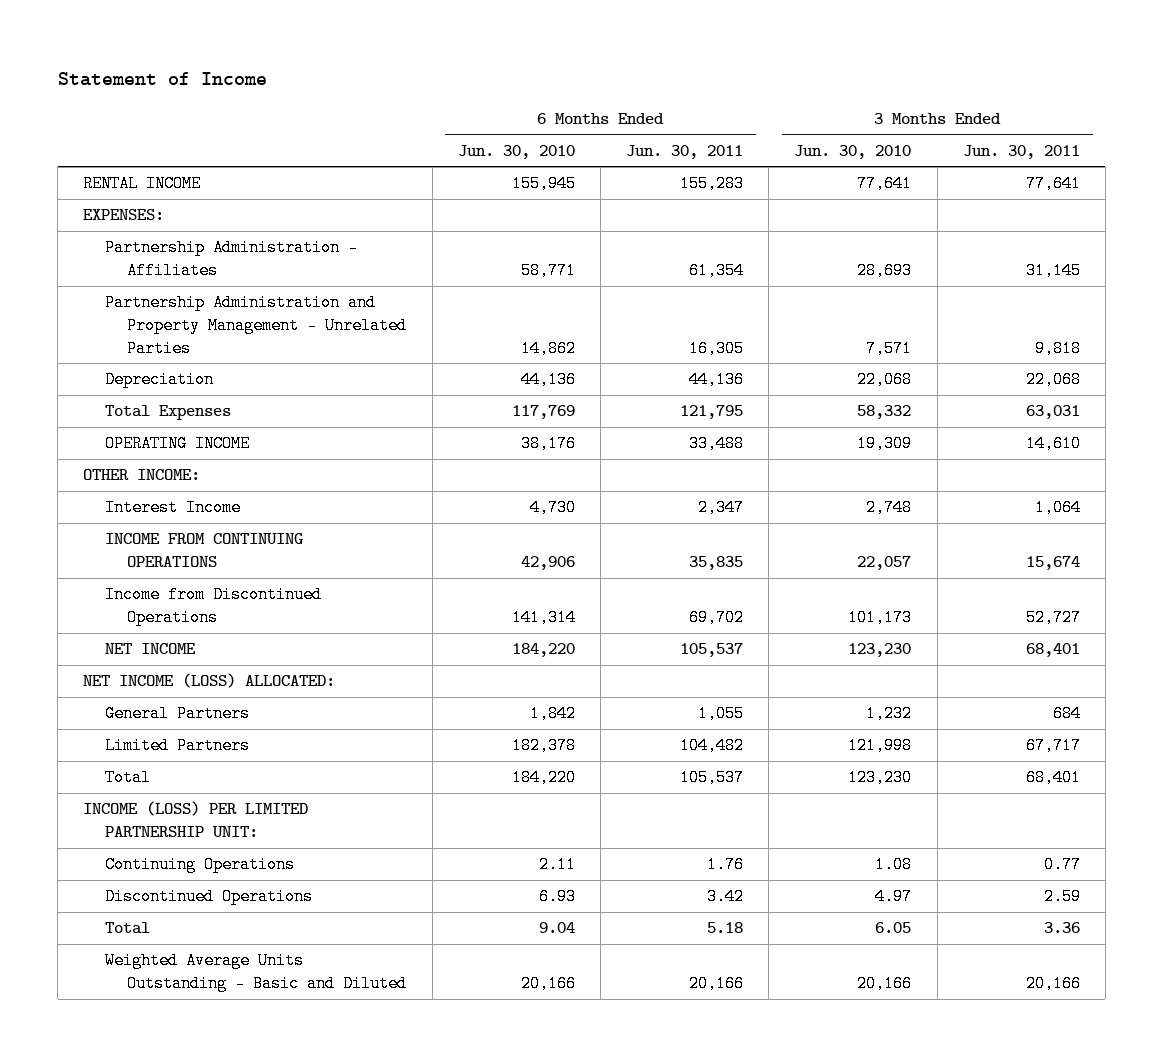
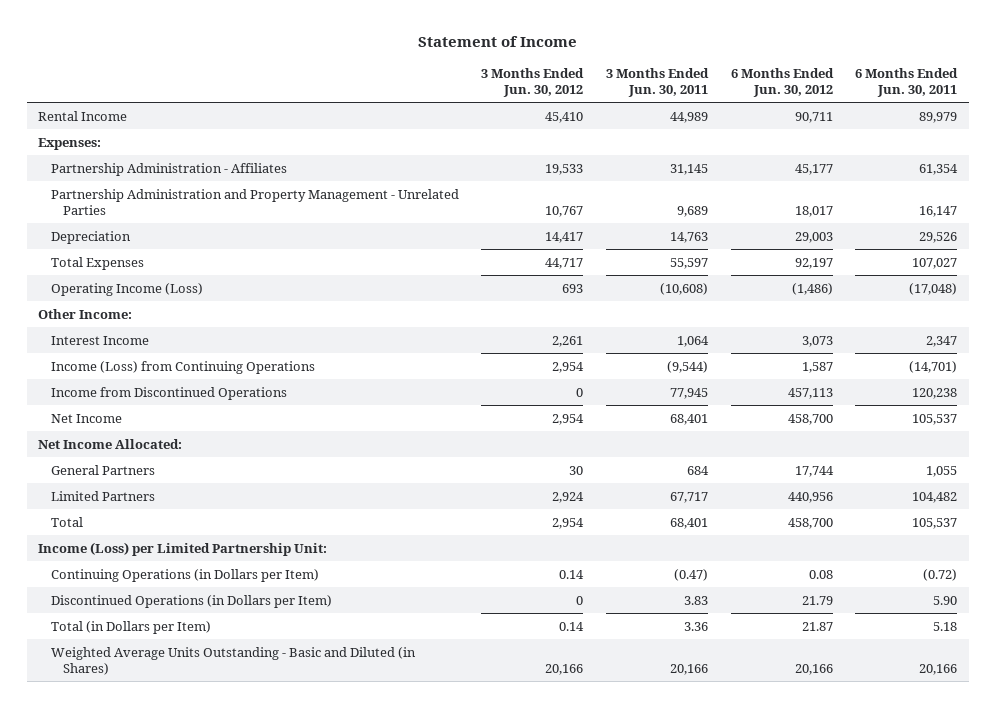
[457,144,575,159] Jun. 30, 2010 -> none
[794,144,912,159] Jun. 30, 2010 -> none
none -> [481,68,585,97] 3 Months Ended Jun. 30, 2012
none -> [730,68,834,97] 6 Months Ended Jun. 30, 2012
[83,175,202,193] RENTAL INCOME -> [38,110,128,121] Rental Income
[680,175,745,193] 155,283 -> [919,111,958,123] 89,979
[1025,175,1081,193] 77,641 -> [670,111,709,123] 44,989
[83,209,165,221] EXPENSES: -> [38,137,102,150] Expenses:
[689,339,745,357] 16,305 -> [919,205,958,217] 16,147
[1034,339,1081,357] 9,818 -> [677,205,709,217] 9,689
[689,371,745,389] 44,136 -> [919,231,958,243] 29,526
[1025,371,1081,389] 22,068 -> [670,231,709,243] 14,763
[680,405,744,420] 121,795 -> [912,257,958,269] 107,027
[1025,405,1080,420] 63,031 -> [670,257,709,269] 55,597
[105,435,251,453] OPERATING INCOME -> [50,282,203,296] Operating Income (Loss)
[689,435,745,453] 33,488 -> [909,282,958,295] (17,048)
[1025,435,1081,453] 14,610 -> [660,282,709,295] (10,608)
[83,469,201,481] OTHER INCOME: -> [38,308,133,319] Other Income:
[105,533,304,568] INCOME FROM CONTINUING OPERATIONS -> [50,360,315,374] Income (Loss) from Continuing Operations
[689,556,744,571] 35,835 -> [909,360,958,373] (14,701)
[1025,556,1080,571] 15,674 -> [667,360,709,373] (9,544)
[689,609,745,627] 69,702 -> [912,387,958,399] 120,238
[1025,609,1081,627] 52,727 -> [670,387,709,399] 77,945
[105,643,197,655] NET INCOME -> [50,413,122,423] Net Income
[83,673,336,689] NET INCOME (LOSS) ALLOCATED: -> [38,438,183,449] Net Income Allocated:
[83,801,309,838] INCOME (LOSS) PER LIMITED PARTNERSHIP UNIT: -> [38,541,328,556] Income (Loss) per Limited Partnership Unit:
[105,856,296,874] Continuing Operations -> [50,568,319,582] Continuing Operations (in Dollars per Item)
[707,856,745,874] 1.76 -> [923,568,958,581] (0.72)
[1043,856,1081,874] 0.77 -> [674,568,709,581] (0.47)
[105,888,314,906] Discontinued Operations -> [50,594,332,608] Discontinued Operations (in Dollars per Item)
[707,888,745,906] 3.42 -> [933,595,958,605] 5.90
[1043,888,1081,906] 2.59 -> [684,595,709,605] 3.83
[105,922,151,935] Total -> [50,620,211,634] Total (in Dollars per Item)
[105,952,408,993] Weighted Average Units Outstanding - Basic and Diluted -> [50,646,416,675] Weighted Average Units Outstanding - Basic and Diluted (in Shares)

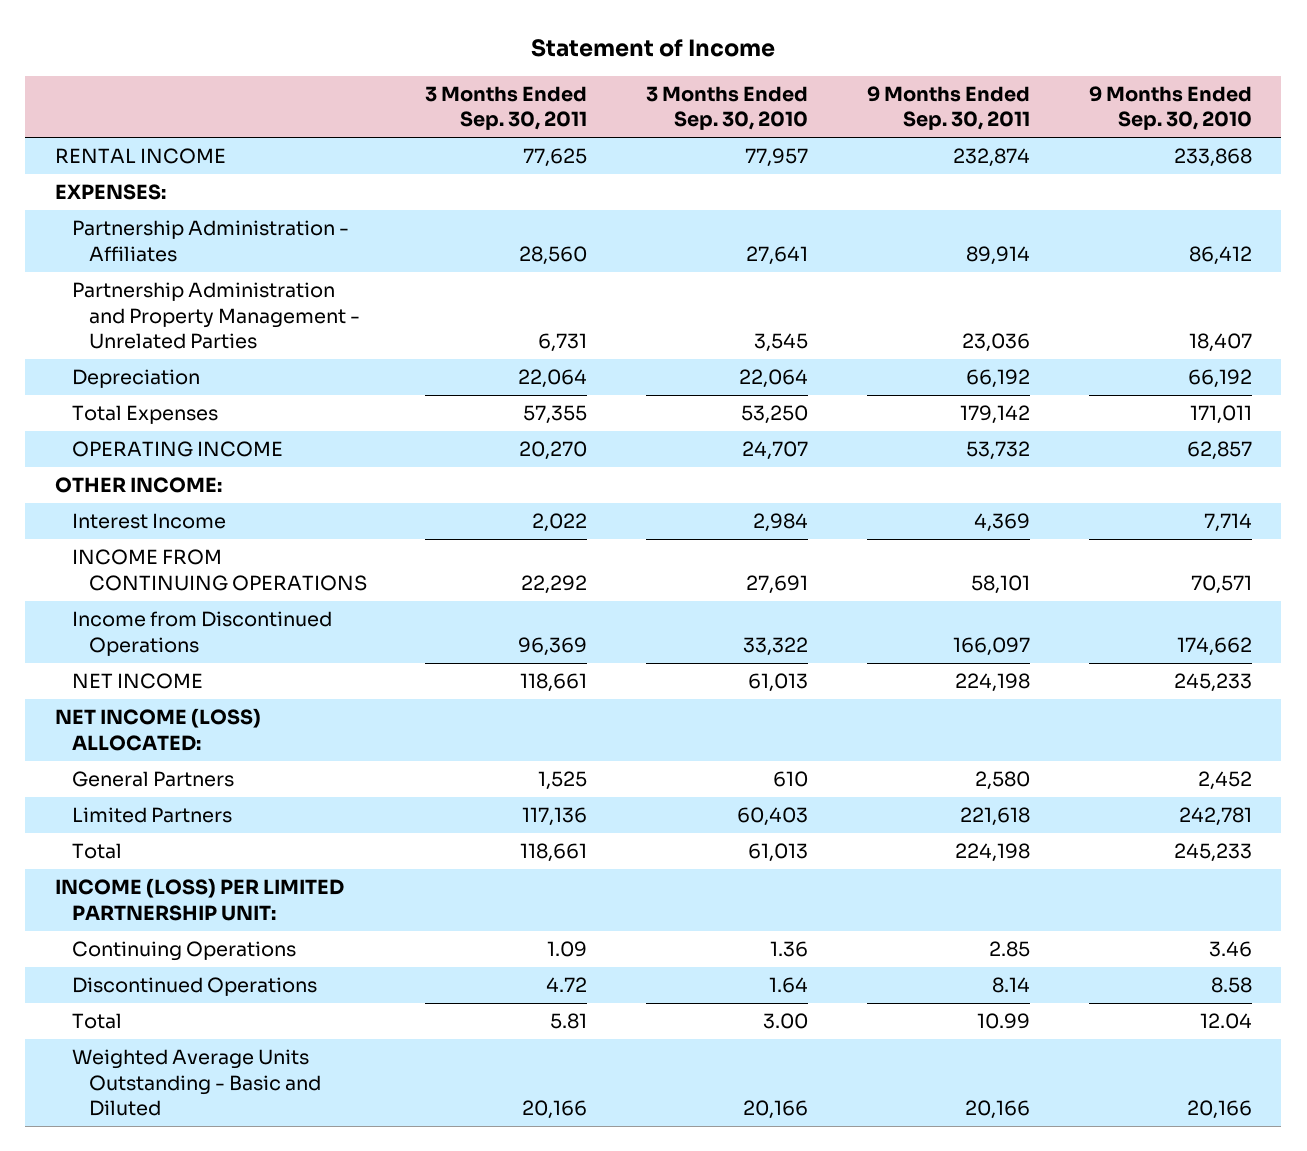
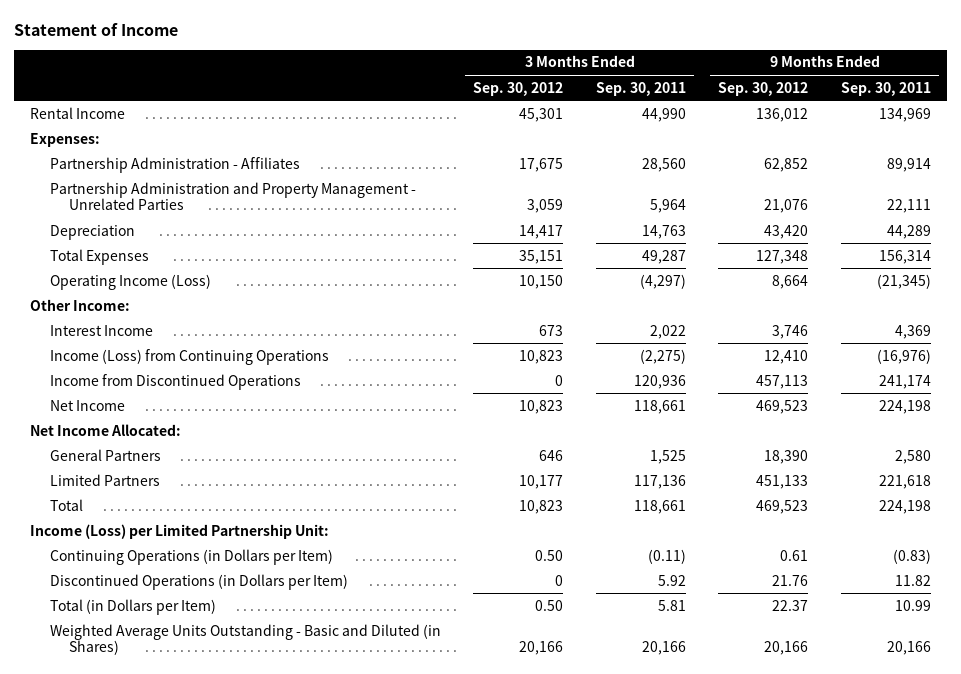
[646,85,809,131] 3 Months Ended Sep. 30, 2010 -> none
[1089,85,1253,131] 9 Months Ended Sep. 30, 2010 -> none
none -> [473,81,564,96] Sep. 30, 2012
none -> [718,81,809,96] Sep. 30, 2012
[54,148,226,165] RENTAL INCOME -> [30,106,126,119] Rental Income
[523,148,588,168] 77,625 -> [641,107,686,122] 44,990
[953,148,1031,168] 232,874 -> [878,107,931,122] 134,969
[54,184,166,201] EXPENSES: -> [30,132,101,147] Expenses:
[538,333,588,353] 6,731 -> [649,199,686,214] 5,964
[962,333,1031,353] 23,036 -> [886,199,931,214] 22,111
[518,369,588,389] 22,064 -> [641,224,686,239] 14,763
[966,369,1031,389] 66,192 -> [886,224,931,239] 44,289
[523,405,588,425] 57,355 -> [641,249,686,264] 49,287
[960,405,1031,425] 179,142 -> [878,249,931,264] 156,314
[71,441,283,458] OPERATING INCOME -> [49,273,211,290] Operating Income (Loss)
[519,441,588,461] 20,270 -> [639,273,686,289] (4,297)
[966,441,1031,461] 53,732 -> [876,273,931,289] (21,345)
[54,477,222,494] OTHER INCOME: -> [30,298,131,311] Other Income:
[71,549,367,591] INCOME FROM CONTINUING OPERATIONS -> [49,348,329,365] Income (Loss) from Continuing Operations
[521,574,588,594] 22,292 -> [639,348,686,364] (2,275)
[971,574,1031,594] 58,101 -> [876,348,931,364] (16,976)
[518,636,588,656] 96,369 -> [633,374,686,389] 120,936
[953,636,1031,656] 166,097 -> [878,374,931,389] 241,174
[71,673,203,690] NET INCOME -> [49,399,125,411] Net Income
[54,708,261,751] NET INCOME (LOSS) ALLOCATED: -> [30,423,182,436] Net Income Allocated:
[54,878,344,921] INCOME (LOSS) PER LIMITED PARTNERSHIP UNIT: -> [30,523,330,539] Income (Loss) per Limited Partnership Unit:
[71,941,296,962] Continuing Operations -> [49,548,333,565] Continuing Operations (in Dollars per Item)
[547,941,588,958] 1.09 -> [647,548,686,564] (0.11)
[989,941,1031,958] 2.85 -> [892,548,931,564] (0.83)
[71,977,317,997] Discontinued Operations -> [49,573,348,590] Discontinued Operations (in Dollars per Item)
[546,977,588,993] 4.72 -> [657,574,686,586] 5.92
[992,977,1031,994] 8.14 -> [894,574,931,586] 11.82
[71,1013,122,1030] Total -> [49,598,216,615] Total (in Dollars per Item)
[71,1049,321,1117] Weighted Average Units Outstanding - Basic and Diluted -> [49,623,441,656] Weighted Average Units Outstanding - Basic and Diluted (in Shares)

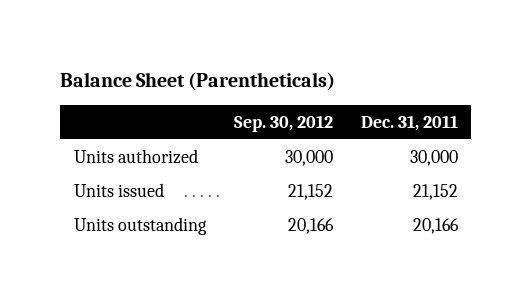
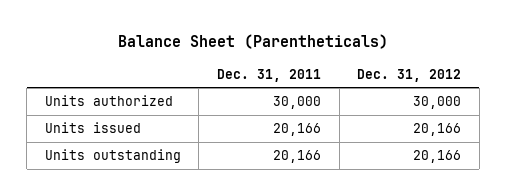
[233,114,333,132] Sep. 30, 2012 -> none
none -> [357,68,462,82] Dec. 31, 2012
[412,183,458,200] 21,152 -> [272,123,321,137] 20,166

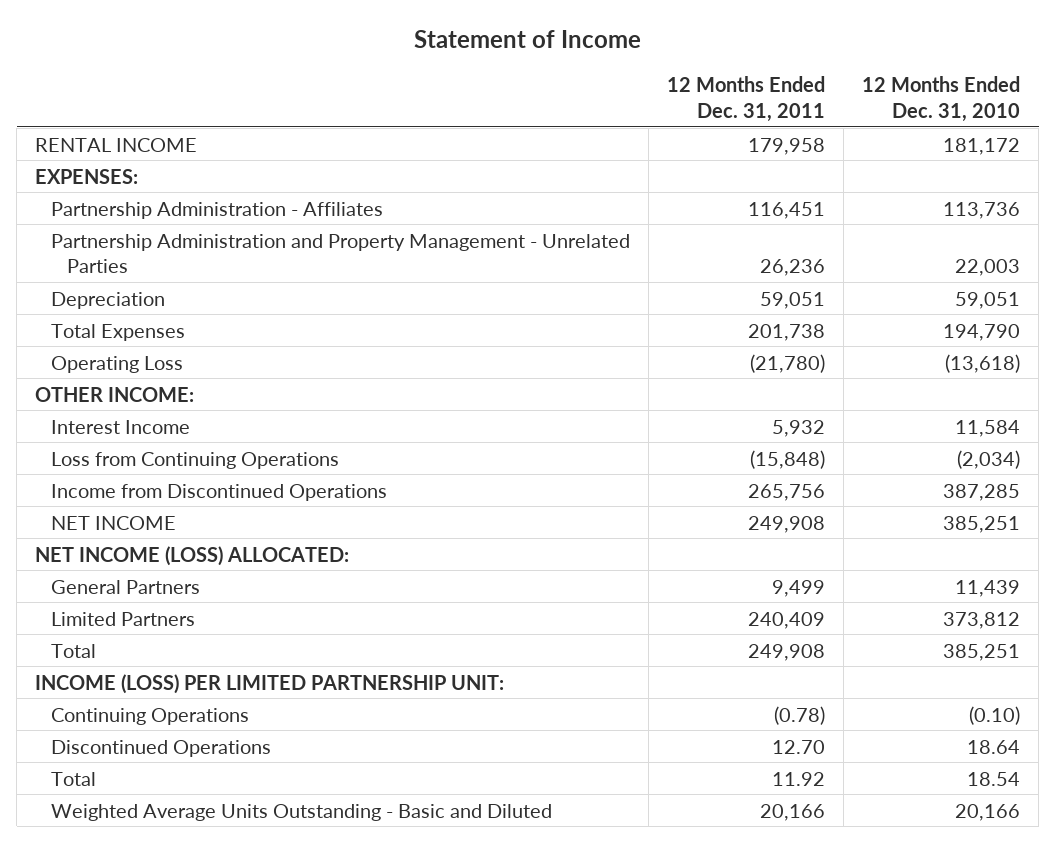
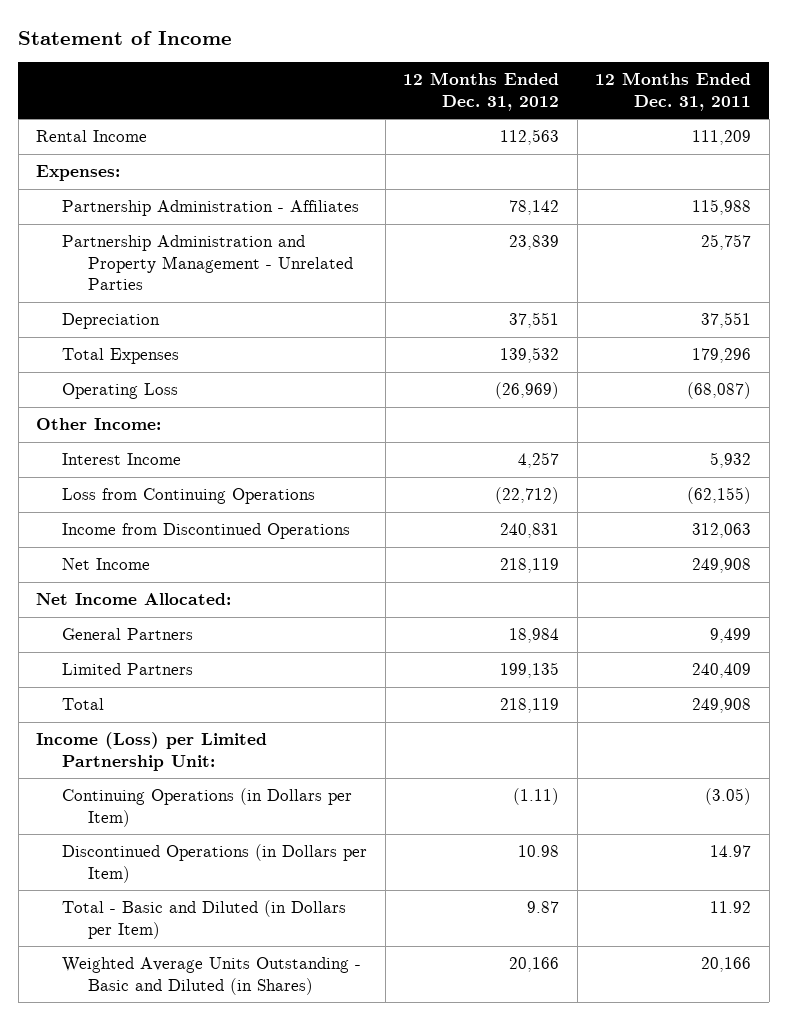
[862,75,1021,122] 12 Months Ended Dec. 31, 2010 -> none
none -> [403,72,560,111] 12 Months Ended Dec. 31, 2012
[35,137,198,152] RENTAL INCOME -> [36,130,148,143] Rental Income
[748,137,826,155] 179,958 -> [692,130,752,146] 111,209
[35,168,139,184] EXPENSES: -> [36,165,121,182] Expenses:
[748,201,826,219] 116,451 -> [692,199,752,216] 115,988
[760,259,826,277] 26,236 -> [701,234,752,251] 25,757
[760,291,826,309] 59,051 -> [701,312,752,329] 37,551
[748,323,826,341] 201,738 -> [692,348,752,364] 179,296
[750,353,826,373] (21,780) -> [687,382,752,400] (68,087)
[35,386,195,402] OTHER INCOME: -> [36,418,162,431] Other Income:
[750,449,826,469] (15,848) -> [687,487,752,505] (62,155)
[748,483,826,501] 265,756 -> [692,523,752,539] 312,063
[51,515,177,530] NET INCOME -> [62,558,151,571] Net Income
[35,545,350,566] NET INCOME (LOSS) ALLOCATED: -> [36,593,232,606] Net Income Allocated:
[35,673,505,694] INCOME (LOSS) PER LIMITED PARTNERSHIP UNIT: -> [36,732,268,771] Income (Loss) per Limited Partnership Unit:
[51,707,250,725] Continuing Operations -> [62,788,353,827] Continuing Operations (in Dollars per Item)
[774,705,826,725] (0.78) -> [705,788,752,806] (3.05)
[51,739,272,757] Discontinued Operations -> [62,844,368,883] Discontinued Operations (in Dollars per Item)
[772,739,826,754] 12.70 -> [710,845,752,858] 14.97
[51,771,97,786] Total -> [62,900,347,939] Total - Basic and Diluted (in Dollars per Item)
[51,803,553,821] Weighted Average Units Outstanding - Basic and Diluted -> [62,957,362,995] Weighted Average Units Outstanding - Basic and Diluted (in Shares)

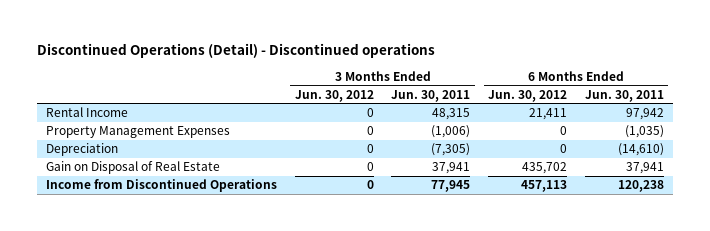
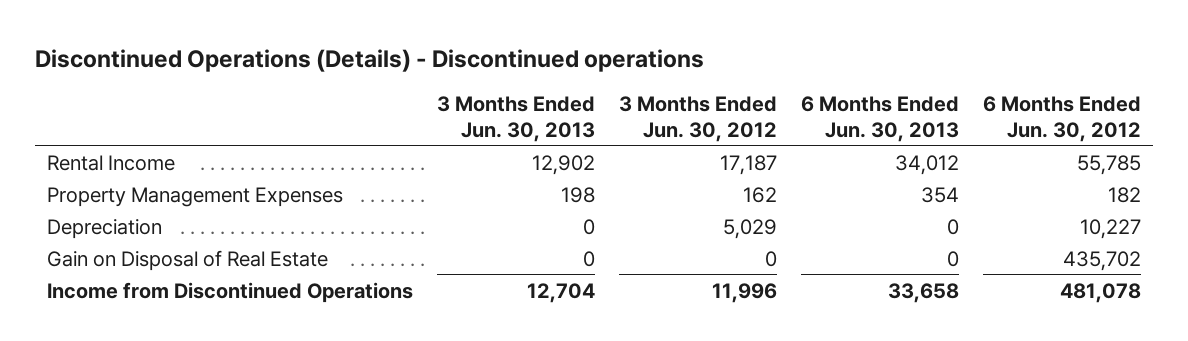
[37,43,436,59] Discontinued Operations (Detail) - Discontinued operations -> [35,49,705,73] Discontinued Operations (Details) - Discontinued operations
[391,89,471,102] Jun. 30, 2011 -> none
[584,89,664,102] Jun. 30, 2011 -> none
none -> [437,96,596,142] 3 Months Ended Jun. 30, 2013
none -> [801,96,960,142] 6 Months Ended Jun. 30, 2013
[366,108,374,118] 0 -> [720,154,778,175] 17,187
[529,108,568,121] 21,411 -> [1077,154,1142,175] 55,785
[366,126,374,136] 0 -> [743,186,778,203] 162
[560,126,568,136] 0 -> [1108,186,1142,203] 182
[366,144,374,154] 0 -> [723,218,778,239] 5,029
[560,144,568,154] 0 -> [1080,218,1142,239] 10,227
[366,180,374,190] 0 -> [712,282,778,303] 11,996
[521,180,568,193] 457,113 -> [1060,282,1142,303] 481,078

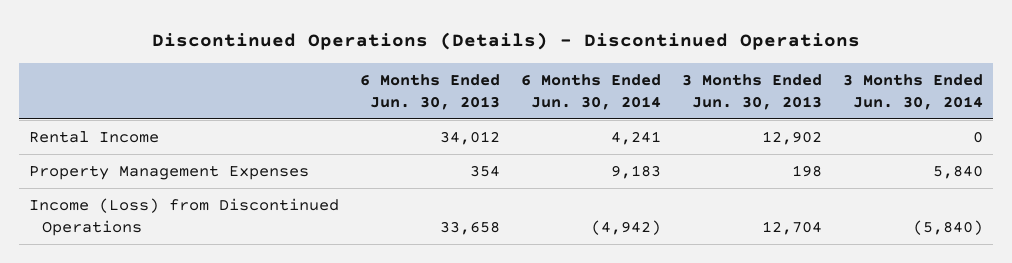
[35,49,705,73] Discontinued Operations (Details) - Discontinued operations -> [151,31,860,50] Discontinued Operations (Details) - Discontinued Operations
[619,96,778,142] 3 Months Ended Jun. 30, 2012 -> none
[983,96,1142,142] 6 Months Ended Jun. 30, 2012 -> none
none -> [520,73,661,110] 6 Months Ended Jun. 30, 2014
none -> [842,73,983,110] 3 Months Ended Jun. 30, 2014
[47,218,163,239] Depreciation -> none
[47,249,329,271] Gain on Disposal of Real Estate -> none
[47,281,414,303] Income from Discontinued Operations -> [29,198,340,236] Income (Loss) from Discontinued Operations

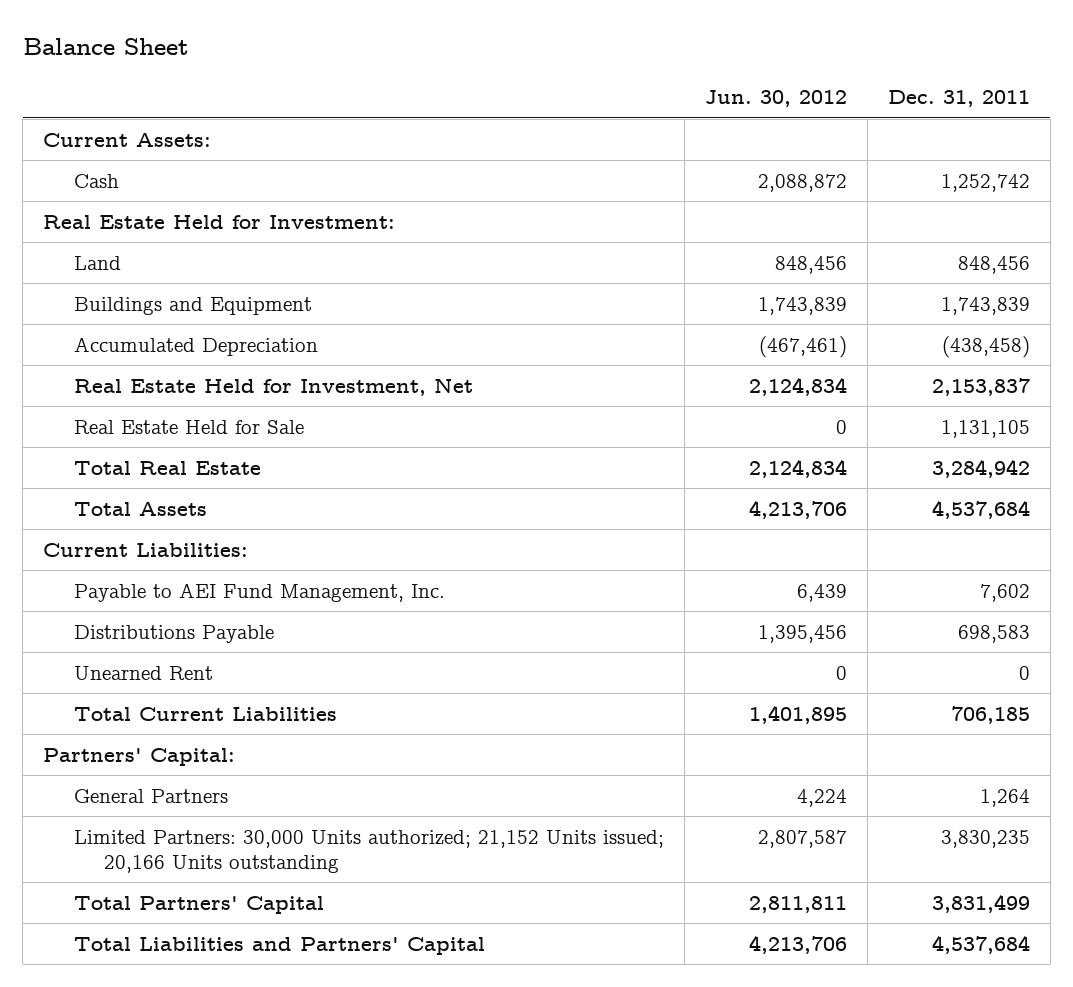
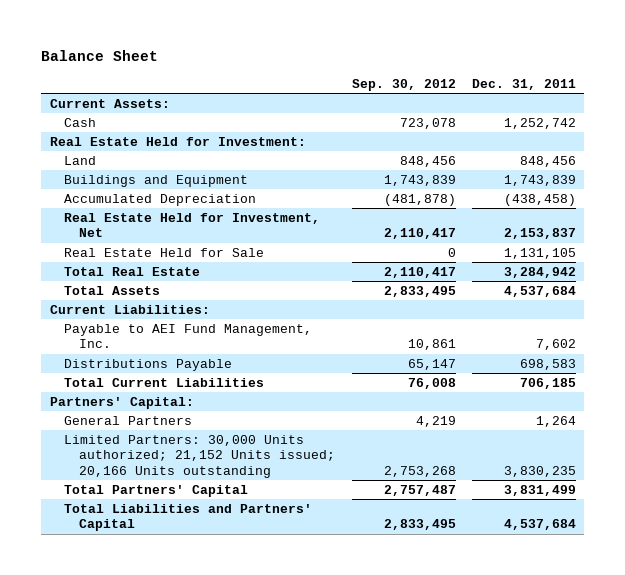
[704,90,847,108] Jun. 30, 2012 -> none
none -> [351,78,456,91] Sep. 30, 2012
[73,665,213,680] Unearned Rent -> none

